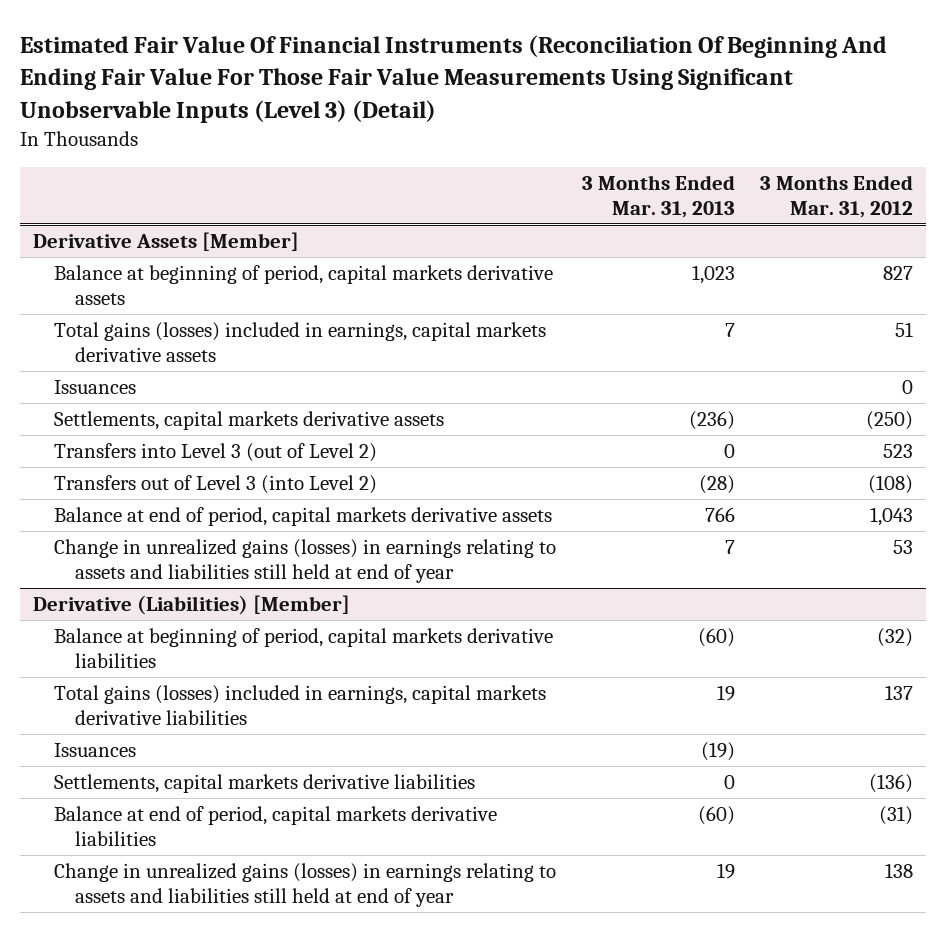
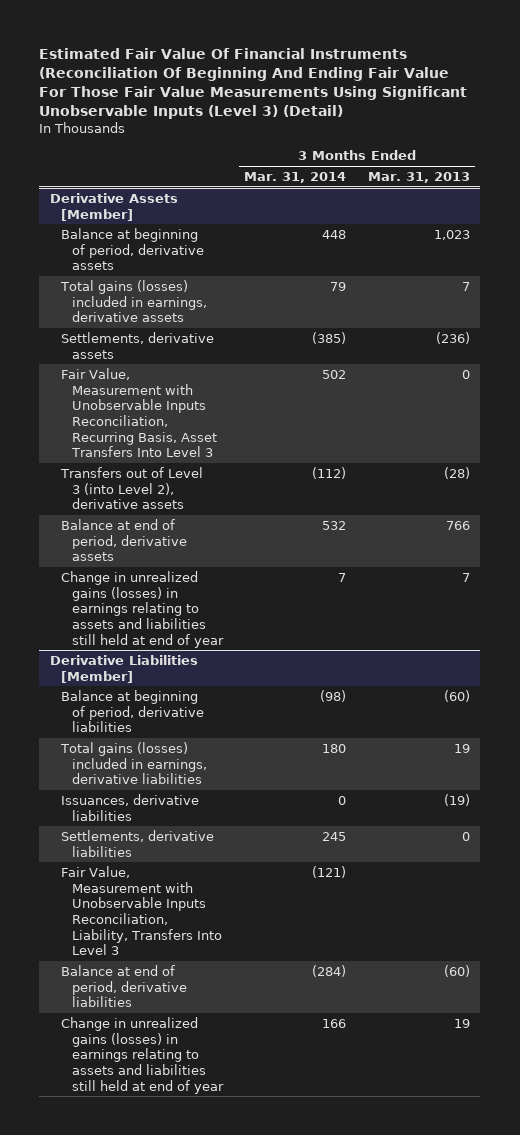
[759,175,913,219] 3 Months Ended Mar. 31, 2012 -> none
none -> [244,172,347,184] Mar. 31, 2014
[54,380,137,395] Issuances -> none
[54,265,554,305] Balance at beginning of period, capital markets derivative assets -> [61,227,205,271] Balance at beginning of period, derivative assets
[54,322,547,362] Total gains (losses) included in earnings, capital markets derivative assets -> [60,279,208,323] Total gains (losses) included in earnings, derivative assets
[54,411,445,431] Settlements, capital markets derivative assets -> [61,331,215,359] Settlements, derivative assets
[54,443,378,463] Transfers into Level 3 (out of Level 2) -> [61,367,218,458] Fair Value, Measurement with Unobservable Inputs Reconciliation, Recurring Basis, Asset Transfers Into Level 3
[54,475,378,495] Transfers out of Level 3 (into Level 2) -> [60,466,204,510] Transfers out of Level 3 (into Level 2), derivative assets
[54,507,553,527] Balance at end of period, capital markets derivative assets -> [61,518,188,562] Balance at end of period, derivative assets
[54,743,137,758] Issuances -> none
[33,595,351,616] Derivative (Liabilities) [Member] -> [50,654,199,683] Derivative Liabilities [Member]
[54,628,554,668] Balance at beginning of period, capital markets derivative liabilities -> [61,689,205,733] Balance at beginning of period, derivative liabilities
[54,685,547,725] Total gains (losses) included in earnings, capital markets derivative liabilities -> [60,741,208,785] Total gains (losses) included in earnings, derivative liabilities
none -> [61,793,200,821] Issuances, derivative liabilities
[54,774,476,794] Settlements, capital markets derivative liabilities -> [61,829,215,857] Settlements, derivative liabilities
none -> [61,865,223,956] Fair Value, Measurement with Unobservable Inputs Reconciliation, Liability, Transfers Into Level 3
[54,806,498,846] Balance at end of period, capital markets derivative liabilities -> [61,964,188,1008] Balance at end of period, derivative liabilities

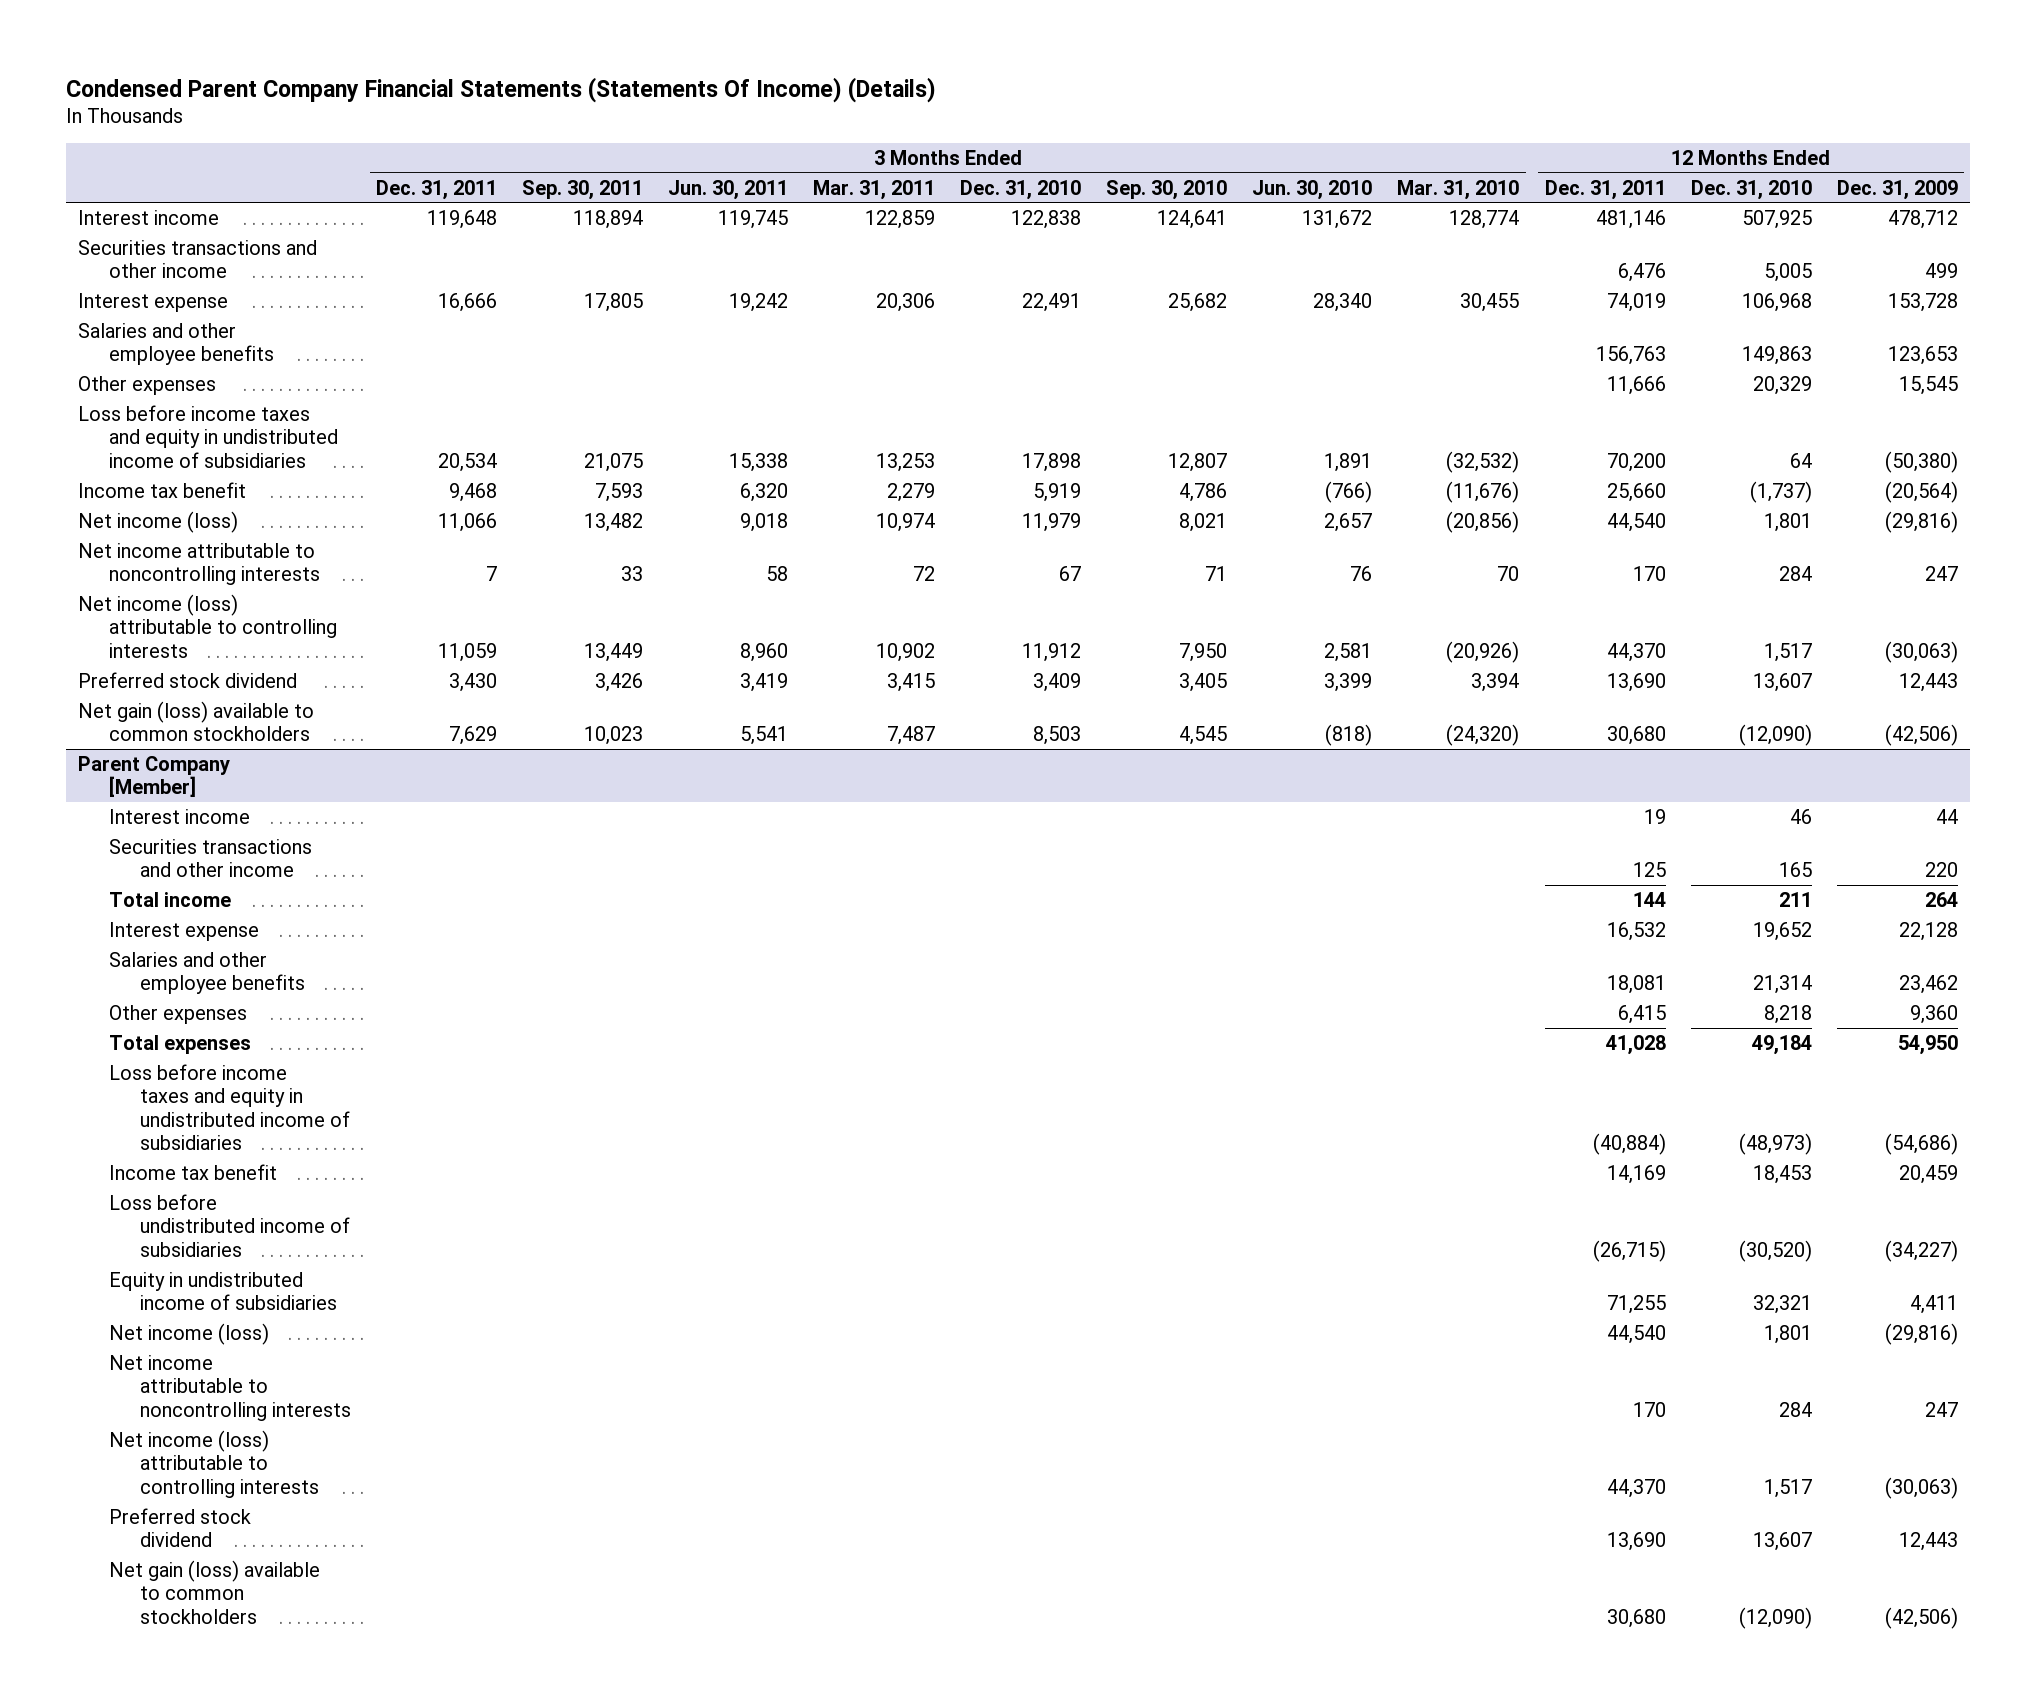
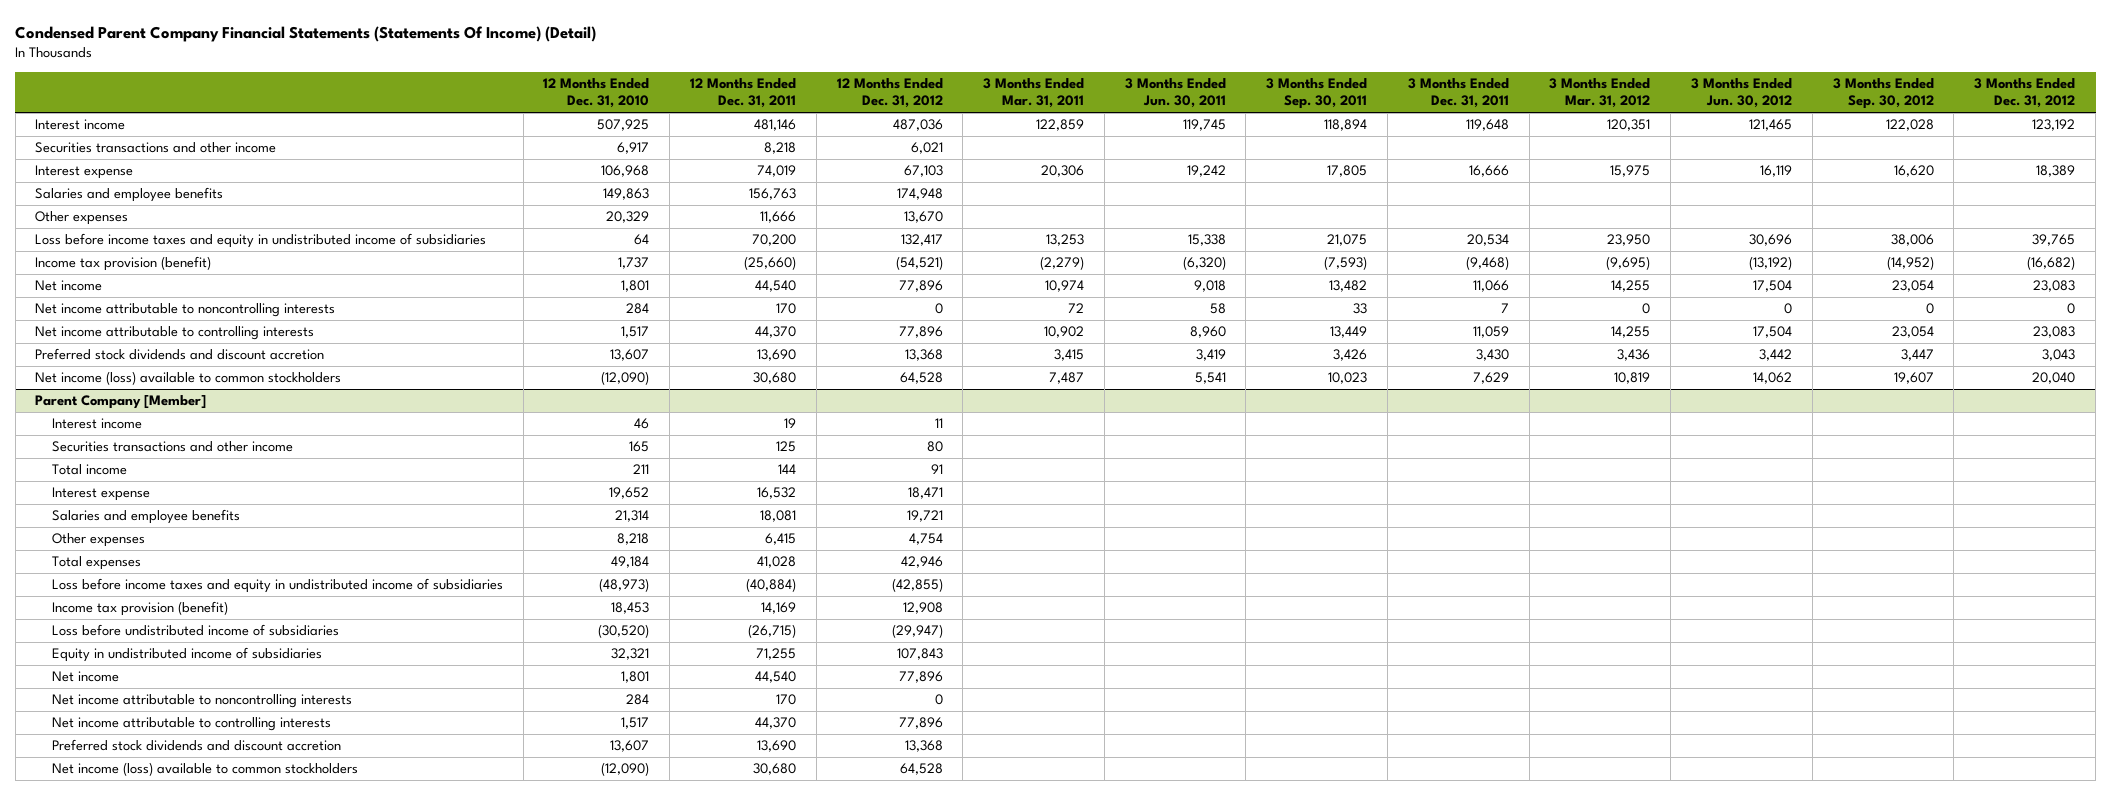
[65,76,936,103] Condensed Parent Company Financial Statements (Statements Of Income) (Details) -> [15,25,597,42] Condensed Parent Company Financial Statements (Statements Of Income) (Detail)
[960,179,1082,200] Dec. 31, 2010 -> none
[1106,179,1228,200] Sep. 30, 2010 -> none
[1252,179,1373,200] Jun. 30, 2010 -> none
[1397,179,1520,200] Mar. 31, 2010 -> none
[1836,179,1958,200] Dec. 31, 2009 -> none
none -> [836,78,943,109] 12 Months Ended Dec. 31, 2012
none -> [1549,78,1651,109] 3 Months Ended Mar. 31, 2012
none -> [1691,78,1793,109] 3 Months Ended Jun. 30, 2012
none -> [1832,78,1934,110] 3 Months Ended Sep. 30, 2012
none -> [1974,78,2076,109] 3 Months Ended Dec. 31, 2012
[1617,263,1666,283] 6,476 -> [763,142,796,155] 8,218
[1763,263,1812,283] 5,005 -> [617,142,650,155] 6,917
[78,322,275,366] Salaries and other employee benefits -> [35,187,224,203] Salaries and employee benefits
[78,481,247,498] Income tax benefit -> [35,256,212,272] Income tax provision (benefit)
[449,482,498,502] 9,468 -> [1465,256,1509,271] (9,468)
[595,482,644,502] 7,593 -> [1324,256,1368,271] (7,593)
[740,482,789,502] 6,320 -> [1182,256,1226,271] (6,320)
[887,482,936,502] 2,279 -> [1040,256,1085,271] (2,279)
[1606,482,1666,502] 25,660 -> [743,256,796,271] (25,660)
[1749,480,1812,503] (1,737) -> [618,257,650,270] 1,737
[78,510,239,533] Net income (loss) -> [35,280,103,292] Net income
[78,593,338,658] Net income (loss) attributable to controlling interests -> [35,326,315,341] Net income attributable to controlling interests
[78,671,298,688] Preferred stock dividend -> [35,348,325,361] Preferred stock dividends and discount accretion
[78,700,315,742] Net gain (loss) available to common stockholders -> [35,371,342,386] Net income (loss) available to common stockholders
[109,951,306,995] Salaries and other employee benefits -> [51,509,240,525] Salaries and employee benefits
[109,1163,278,1180] Income tax benefit -> [51,601,228,617] Income tax provision (benefit)
[109,1322,270,1345] Net income (loss) -> [51,671,119,683] Net income
[109,1429,320,1498] Net income (loss) attributable to controlling interests -> [51,717,331,732] Net income attributable to controlling interests
[109,1507,252,1548] Preferred stock dividend -> [51,739,341,752] Preferred stock dividends and discount accretion
[109,1559,321,1624] Net gain (loss) available to common stockholders -> [51,762,358,777] Net income (loss) available to common stockholders

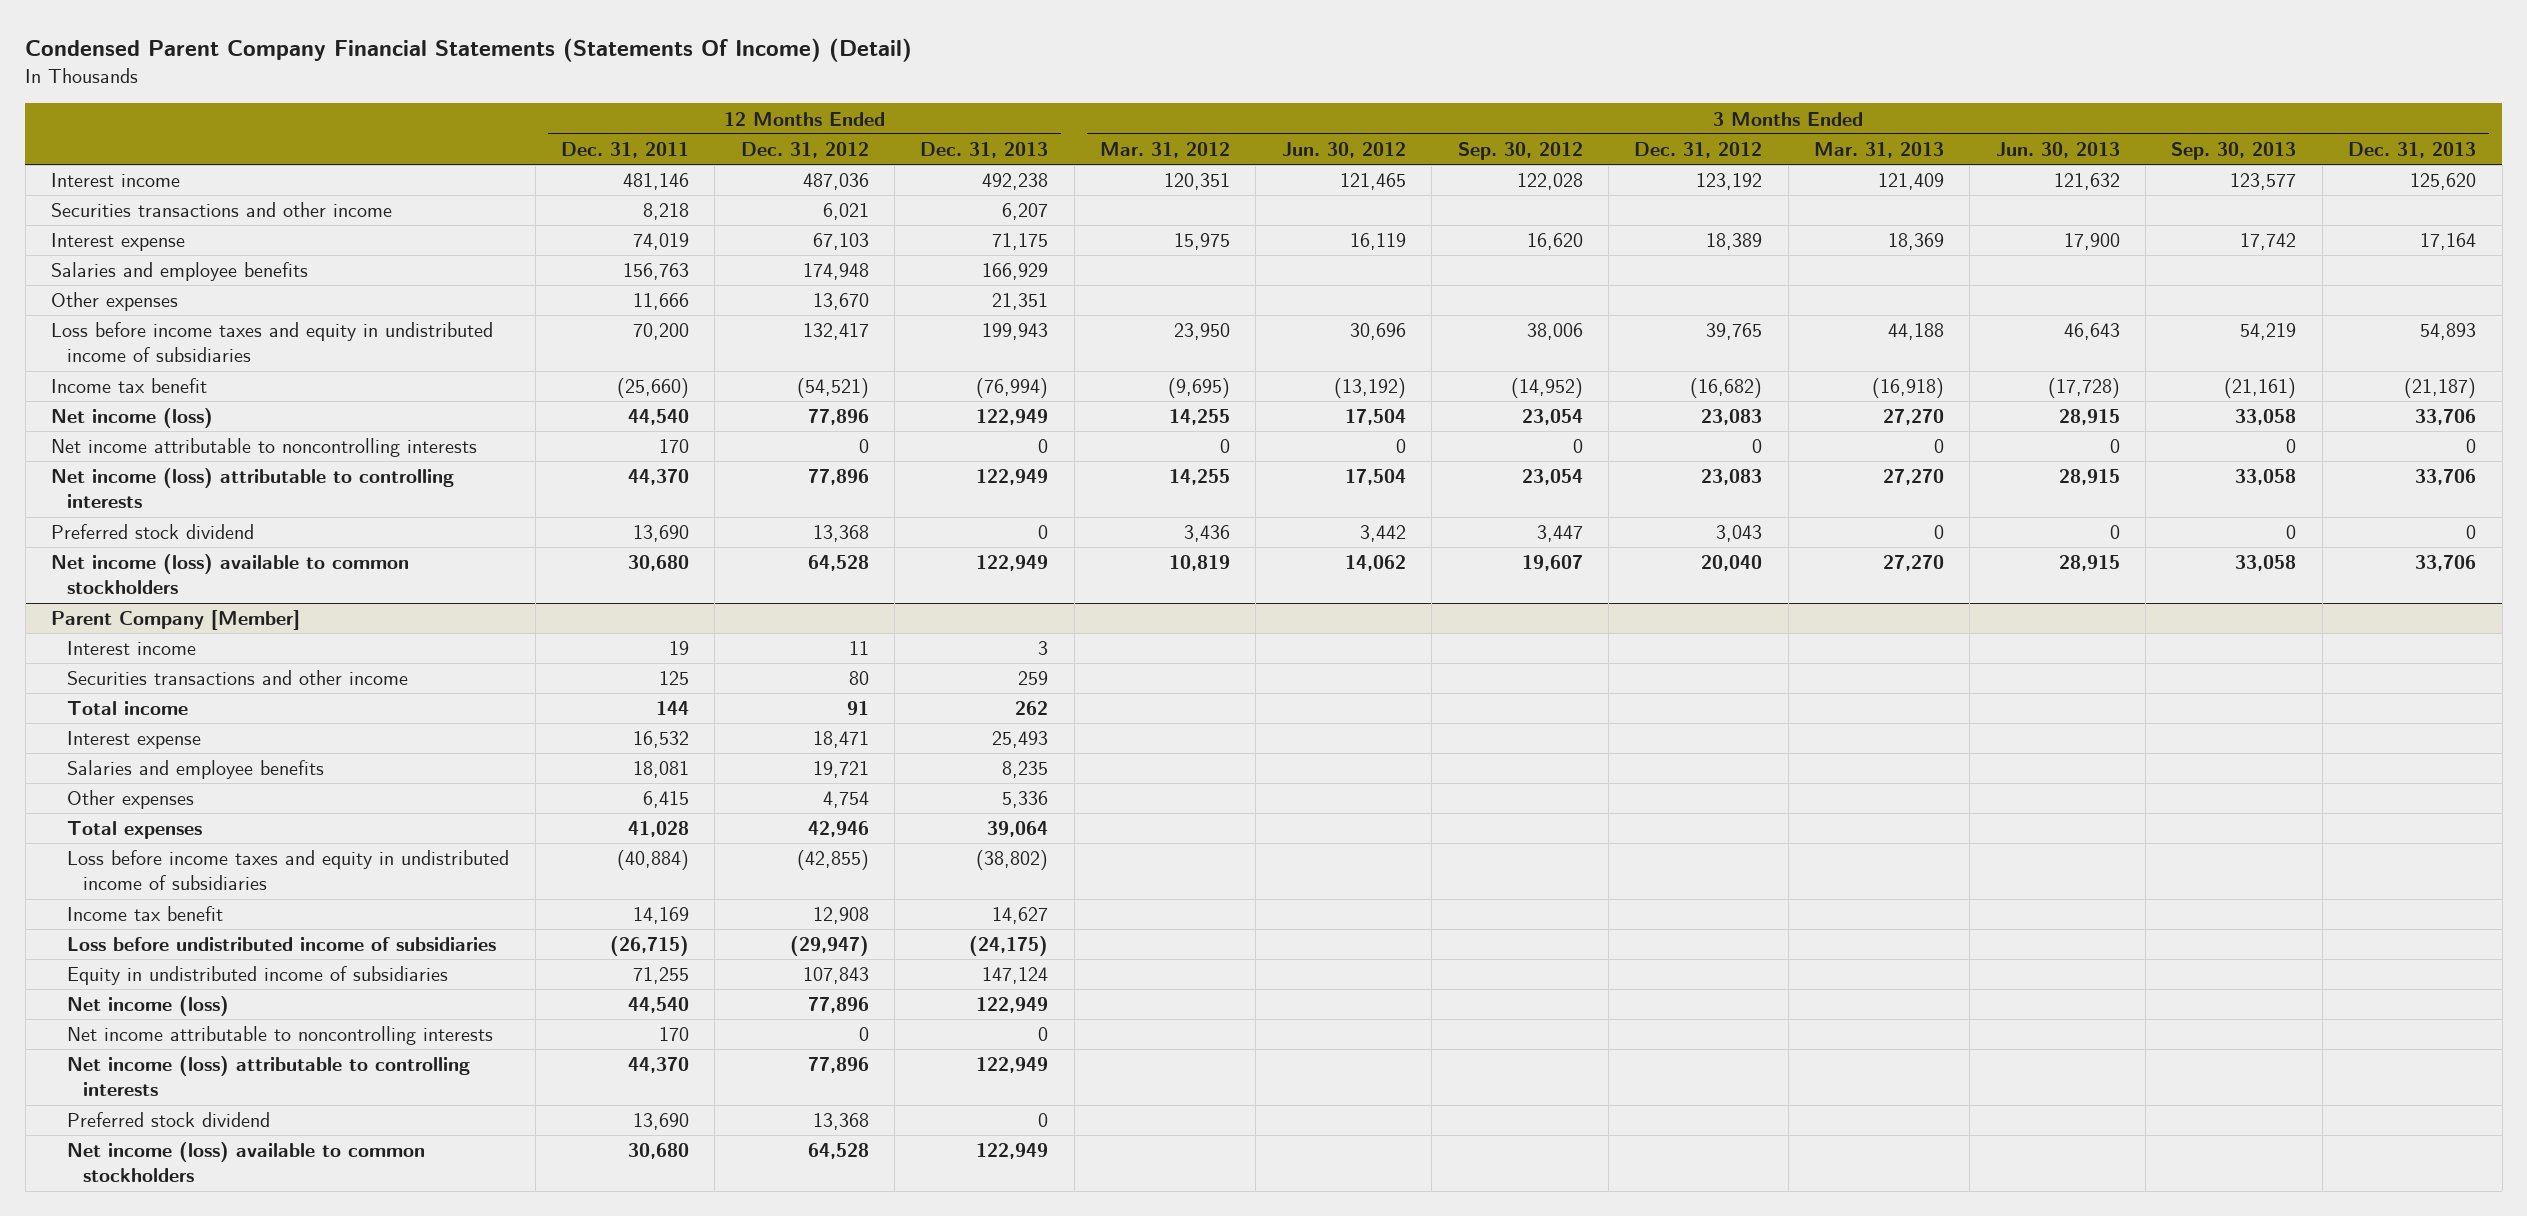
[543,78,650,109] 12 Months Ended Dec. 31, 2010 -> none
[983,78,1085,109] 3 Months Ended Mar. 31, 2011 -> none
[1124,78,1226,109] 3 Months Ended Jun. 30, 2011 -> none
[1266,78,1368,110] 3 Months Ended Sep. 30, 2011 -> none
[1407,78,1509,109] 3 Months Ended Dec. 31, 2011 -> none
none -> [920,141,1049,158] Dec. 31, 2013
none -> [1814,141,1945,158] Mar. 31, 2013
none -> [1995,141,2120,158] Jun. 30, 2013
none -> [2171,141,2297,160] Sep. 30, 2013
none -> [2348,141,2477,158] Dec. 31, 2013
[35,256,212,272] Income tax provision (benefit) -> [51,378,208,394] Income tax benefit
[35,280,103,292] Net income -> [51,408,214,429] Net income (loss)
[35,326,315,341] Net income attributable to controlling interests -> [51,468,455,509] Net income (loss) attributable to controlling interests
[35,348,325,361] Preferred stock dividends and discount accretion -> [51,524,255,540] Preferred stock dividend
[51,601,228,617] Income tax provision (benefit) -> [67,906,224,922] Income tax benefit
[51,671,119,683] Net income -> [67,996,230,1017] Net income (loss)
[51,717,331,732] Net income attributable to controlling interests -> [67,1056,471,1097] Net income (loss) attributable to controlling interests
[51,739,341,752] Preferred stock dividends and discount accretion -> [67,1112,271,1128] Preferred stock dividend

